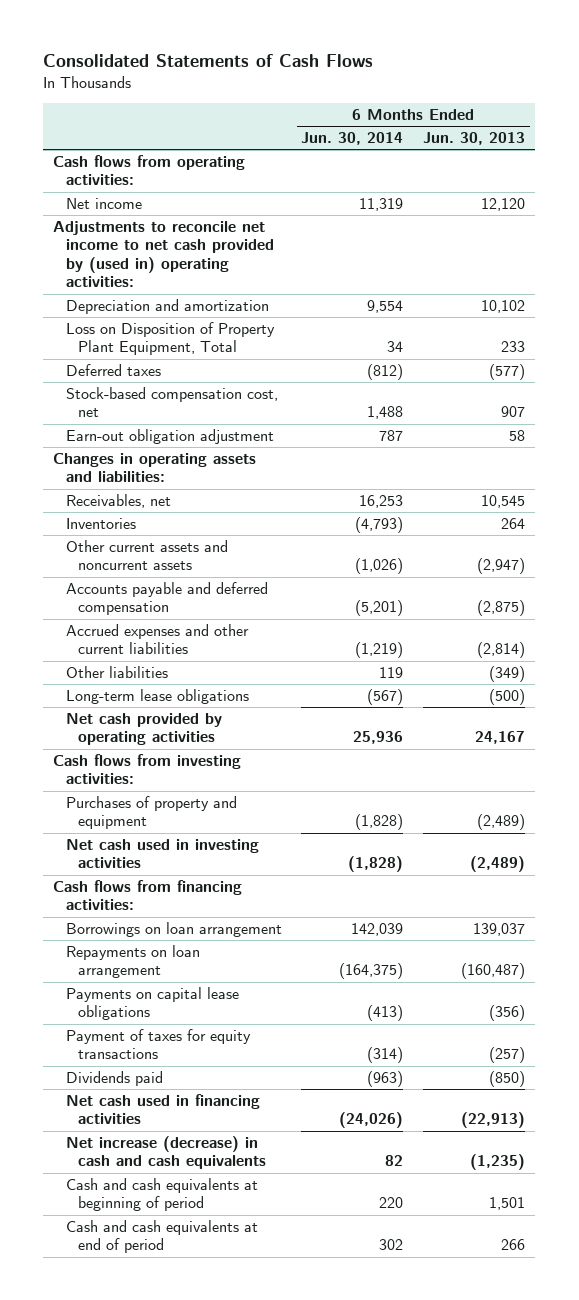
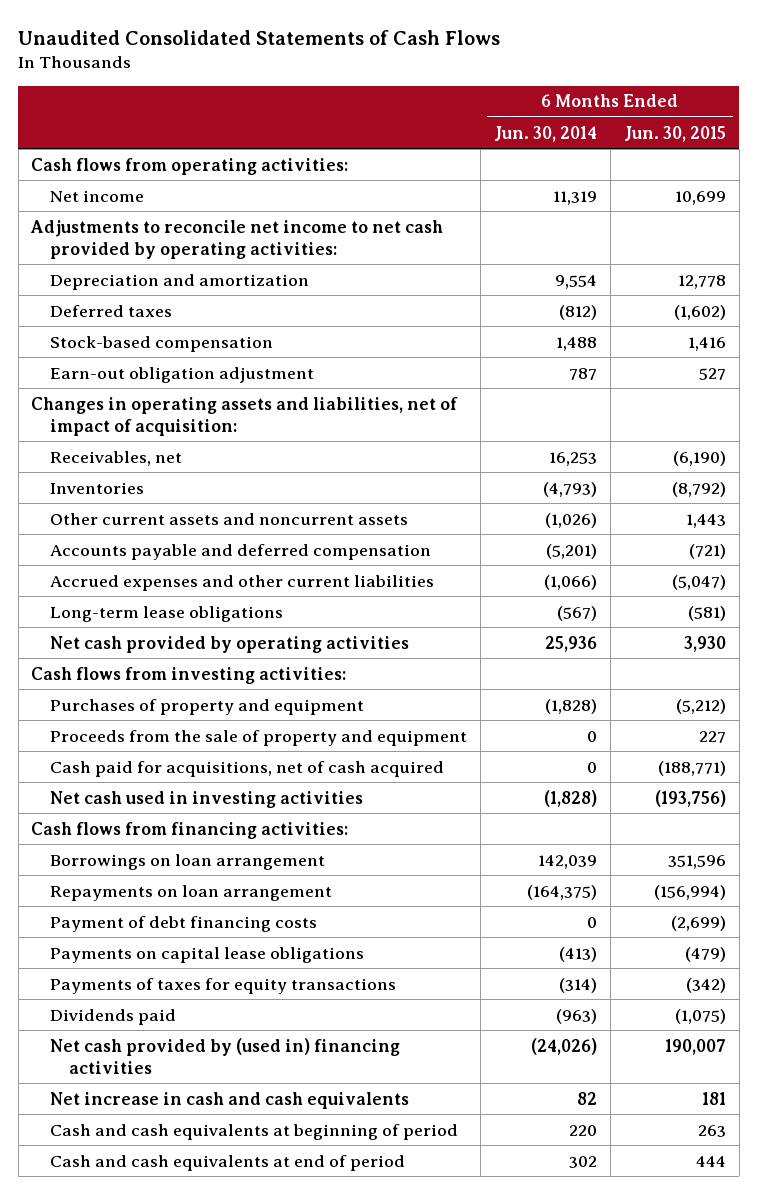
[43,54,374,68] Consolidated Statements of Cash Flows -> [18,29,501,45] Unaudited Consolidated Statements of Cash Flows
[423,131,526,145] Jun. 30, 2013 -> none
none -> [623,125,726,142] Jun. 30, 2015
[53,220,274,288] Adjustments to reconcile net income to net cash provided by (used in) operating activities: -> [30,219,444,259] Adjustments to reconcile net income to net cash provided by operating activities:
[65,321,275,356] Loss on Disposition of Property Plant Equipment, Total -> none
[65,386,278,418] Stock-based compensation cost, net -> [50,335,274,352] Stock-based compensation
[53,452,257,483] Changes in operating assets and liabilities: -> [31,396,459,436] Changes in operating assets and liabilities, net of impact of acquisition:
[65,665,168,678] Other liabilities -> none
[355,642,404,659] (1,219) -> [544,574,598,590] (1,066)
none -> [50,729,468,746] Proceeds from the sale of property and equipment
none -> [50,760,445,777] Cash paid for acquisitions, net of cash acquired
none -> [50,915,318,932] Payment of debt financing costs
[65,1028,251,1060] Payment of taxes for equity transactions -> [50,977,397,994] Payments of taxes for equity transactions
[65,1093,260,1125] Net cash used in financing activities -> [50,1037,401,1074] Net cash provided by (used in) financing activities
[65,1135,267,1170] Net increase (decrease) in cash and cash equivalents -> [50,1091,410,1109] Net increase in cash and cash equivalents

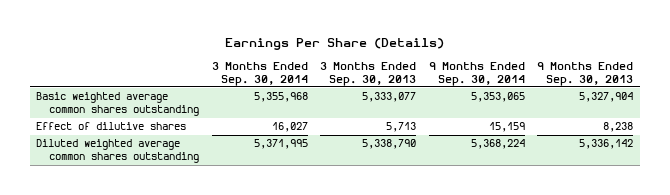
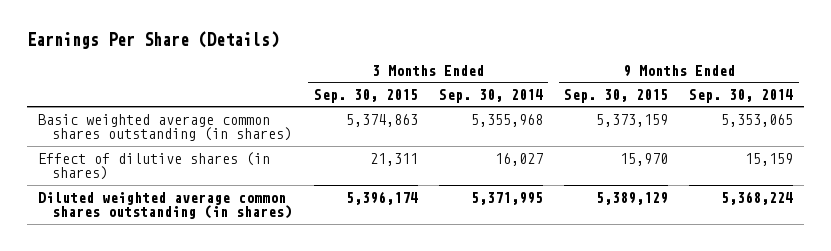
[320,61,417,86] 3 Months Ended Sep. 30, 2013 -> none
[537,61,634,86] 9 Months Ended Sep. 30, 2013 -> none
none -> [313,89,418,104] Sep. 30, 2015
none -> [564,89,669,104] Sep. 30, 2015
[36,92,200,117] Basic weighted average common shares outstanding -> [37,113,293,142] Basic weighted average common shares outstanding (in shares)
[36,122,187,131] Effect of dilutive shares -> [37,151,270,181] Effect of dilutive shares (in shares)
[36,139,200,164] Diluted weighted average common shares outstanding -> [37,191,293,220] Diluted weighted average common shares outstanding (in shares)

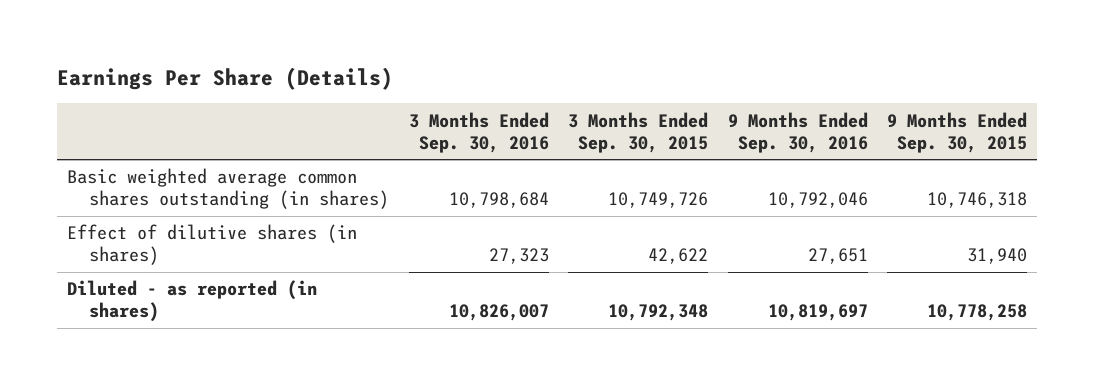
[438,89,543,104] Sep. 30, 2014 -> none
[689,89,794,104] Sep. 30, 2014 -> none
none -> [408,111,549,153] 3 Months Ended Sep. 30, 2016
none -> [727,111,868,153] 9 Months Ended Sep. 30, 2016
[345,113,418,127] 5,374,863 -> [608,192,709,209] 10,749,726
[596,113,669,127] 5,373,159 -> [927,192,1028,209] 10,746,318
[369,152,418,166] 21,311 -> [648,248,709,265] 42,622
[620,152,669,166] 15,970 -> [967,248,1028,265] 31,940
[37,191,293,220] Diluted weighted average common shares outstanding (in shares) -> [66,280,317,323] Diluted - as reported (in shares)
[345,190,418,205] 5,396,174 -> [608,304,709,322] 10,792,348
[596,191,669,205] 5,389,129 -> [927,304,1028,322] 10,778,258

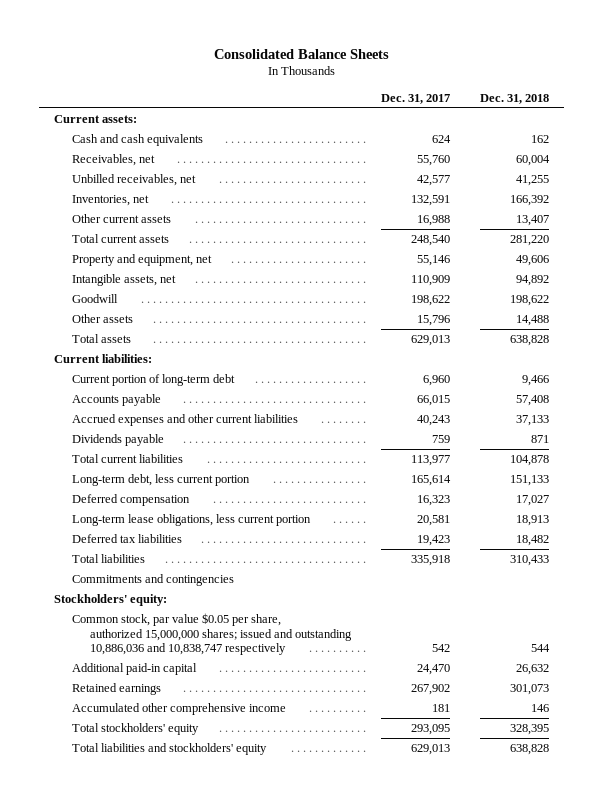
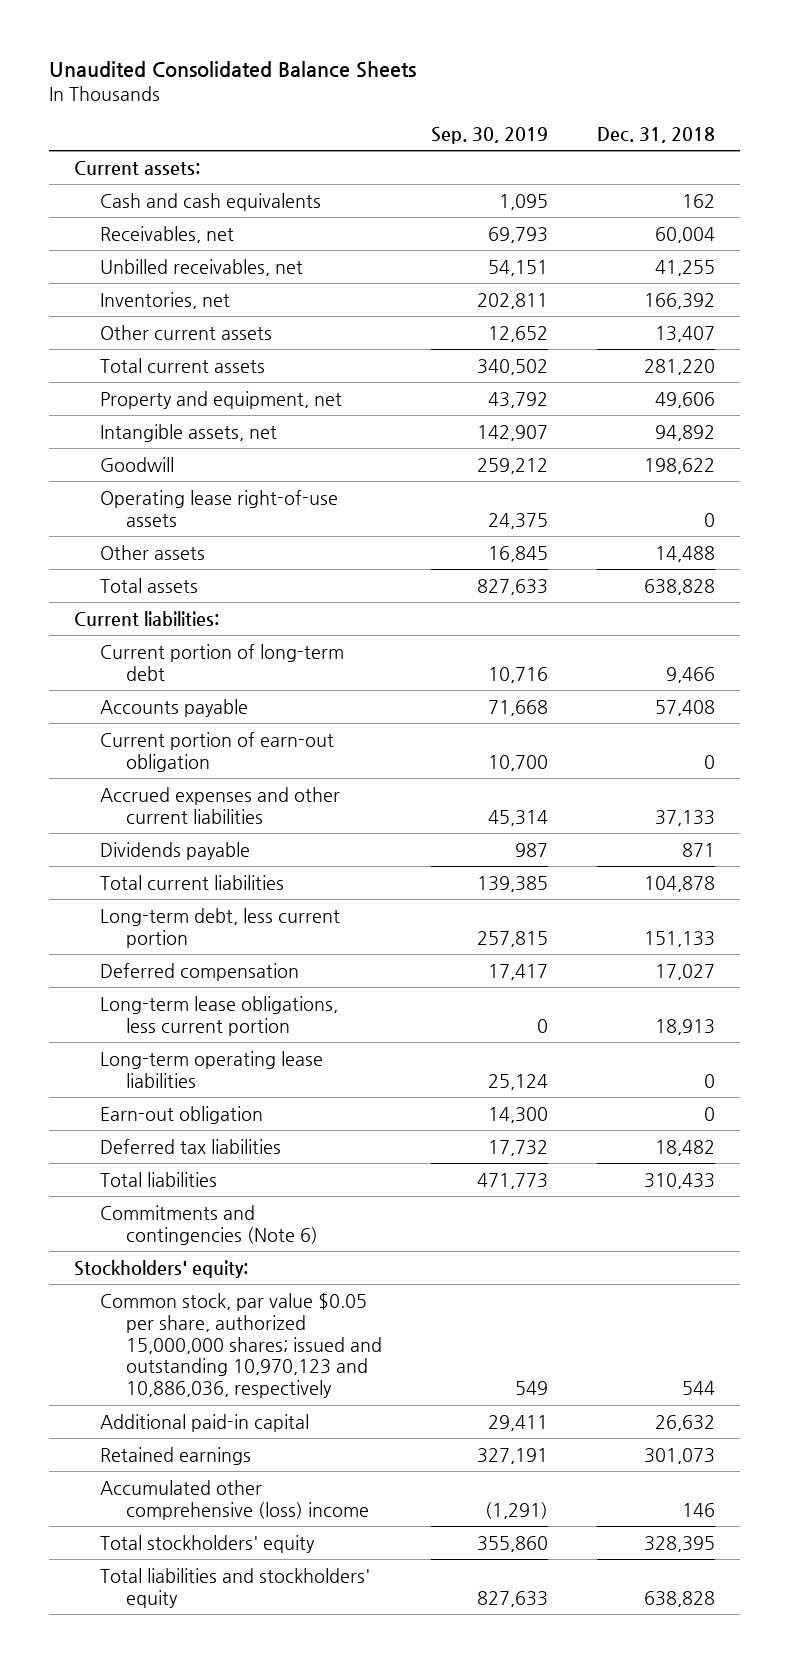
[213,48,389,59] Consolidated Balance Sheets -> [49,61,417,79] Unaudited Consolidated Balance Sheets
[380,93,450,104] Dec. 31, 2017 -> none
none -> [431,126,549,144] Sep. 30, 2019
none -> [99,489,338,527] Operating lease right-of-use assets
none -> [99,731,334,772] Current portion of earn-out obligation
none -> [99,1050,323,1088] Long-term operating lease liabilities
none -> [99,1105,263,1124] Earn-out obligation
[71,573,234,586] Commitments and contingencies -> [99,1204,318,1245] Commitments and contingencies (Note 6)
[71,612,352,656] Common stock, par value $0.05 per share, authorized 15,000,000 shares; issued and outstanding 10,886,036 and 10,838,747 respectively -> [99,1292,382,1399] Common stock, par value $0.05 per share, authorized 15,000,000 shares; issued and outstanding 10,970,123 and 10,886,036, respectively
[71,702,286,715] Accumulated other comprehensive income -> [99,1479,369,1520] Accumulated other comprehensive (loss) income

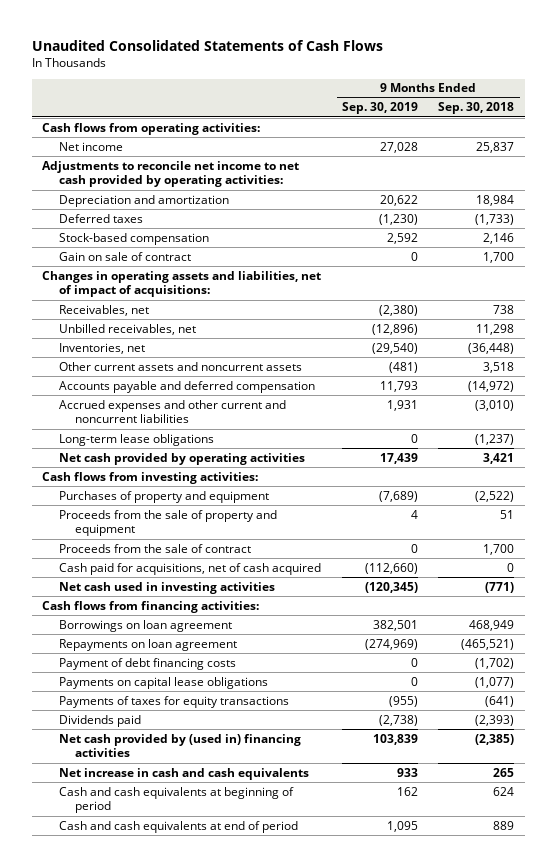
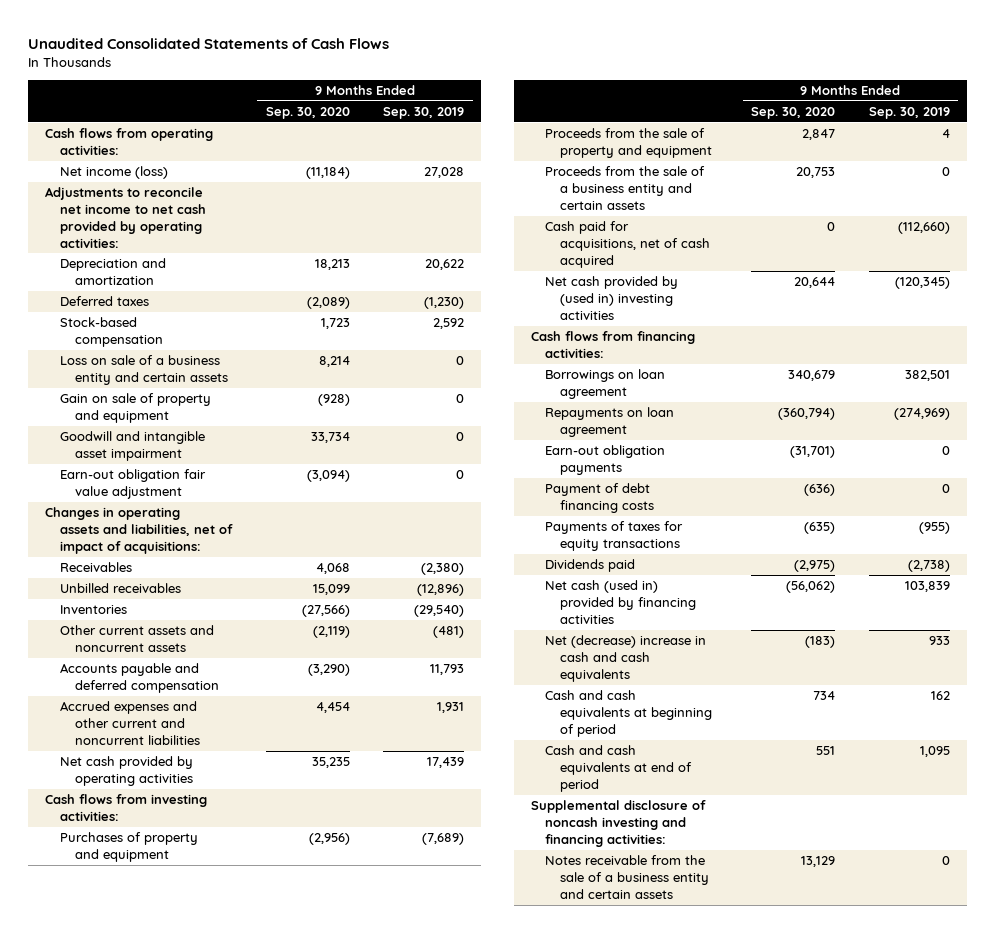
[438,102,515,115] Sep. 30, 2018 -> none
none -> [265,107,350,120] Sep. 30, 2020
[58,141,123,151] Net income -> [59,166,168,180] Net income (loss)
none -> [59,355,228,385] Loss on sale of a business entity and certain assets
[58,251,191,261] Gain on sale of contract -> [59,393,211,423] Gain on sale of property and equipment
none -> [59,431,205,461] Goodwill and intangible asset impairment
none -> [59,469,206,499] Earn-out obligation fair value adjustment
[58,304,149,316] Receivables, net -> [59,562,132,573] Receivables
[58,323,196,335] Unbilled receivables, net -> [59,583,181,594] Unbilled receivables
[58,342,145,354] Inventories, net -> [59,605,127,615] Inventories
[58,433,214,446] Long-term lease obligations -> none
[58,543,251,553] Proceeds from the sale of contract -> none
none -> [545,166,706,210] Proceeds from the sale of a business entity and certain assets
[58,581,275,594] Net cash used in investing activities -> [545,276,679,320] Net cash provided by (used in) investing activities
none -> [545,445,666,475] Earn-out obligation payments
[58,676,268,689] Payments on capital lease obligations -> none
[58,733,301,758] Net cash provided by (used in) financing activities -> [545,580,697,624] Net cash (used in) provided by financing activities
[58,767,309,780] Net increase in cash and cash equivalents -> [545,635,707,682] Net (decrease) increase in cash and cash equivalents
none -> [530,800,706,847] Supplemental disclosure of noncash investing and financing activities:
none -> [545,855,710,899] Notes receivable from the sale of a business entity and certain assets

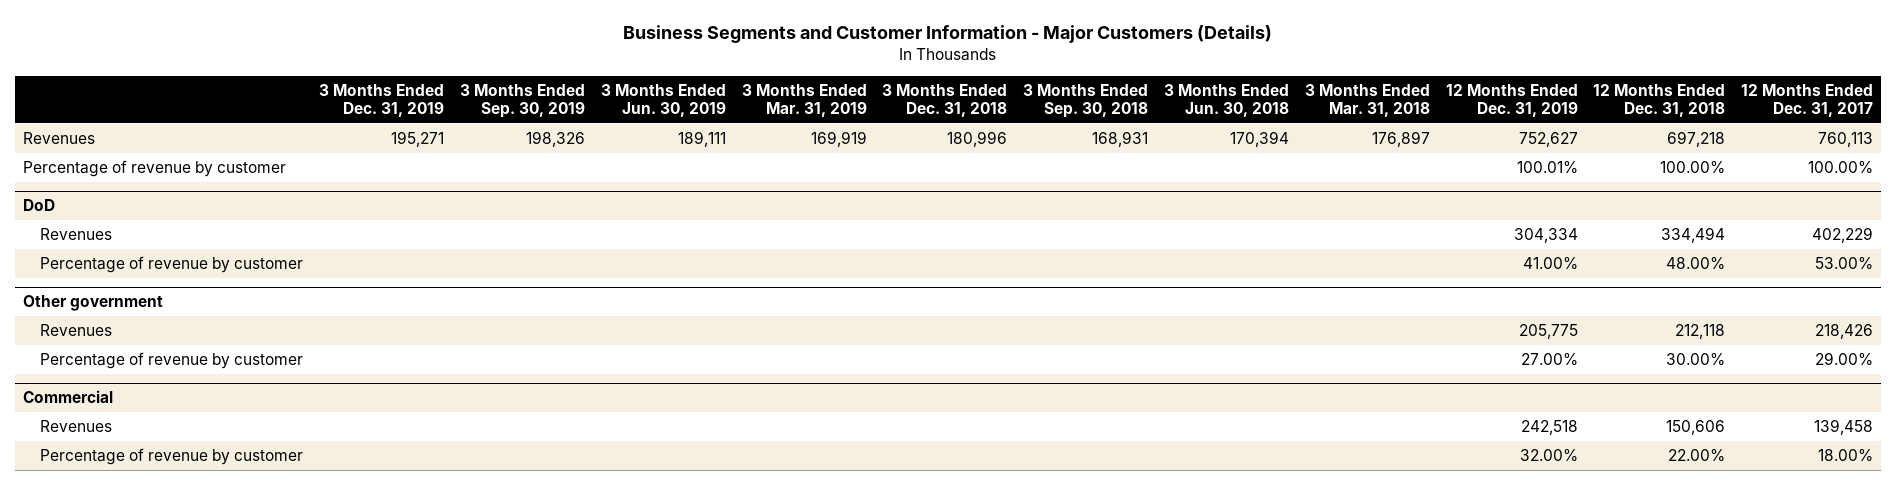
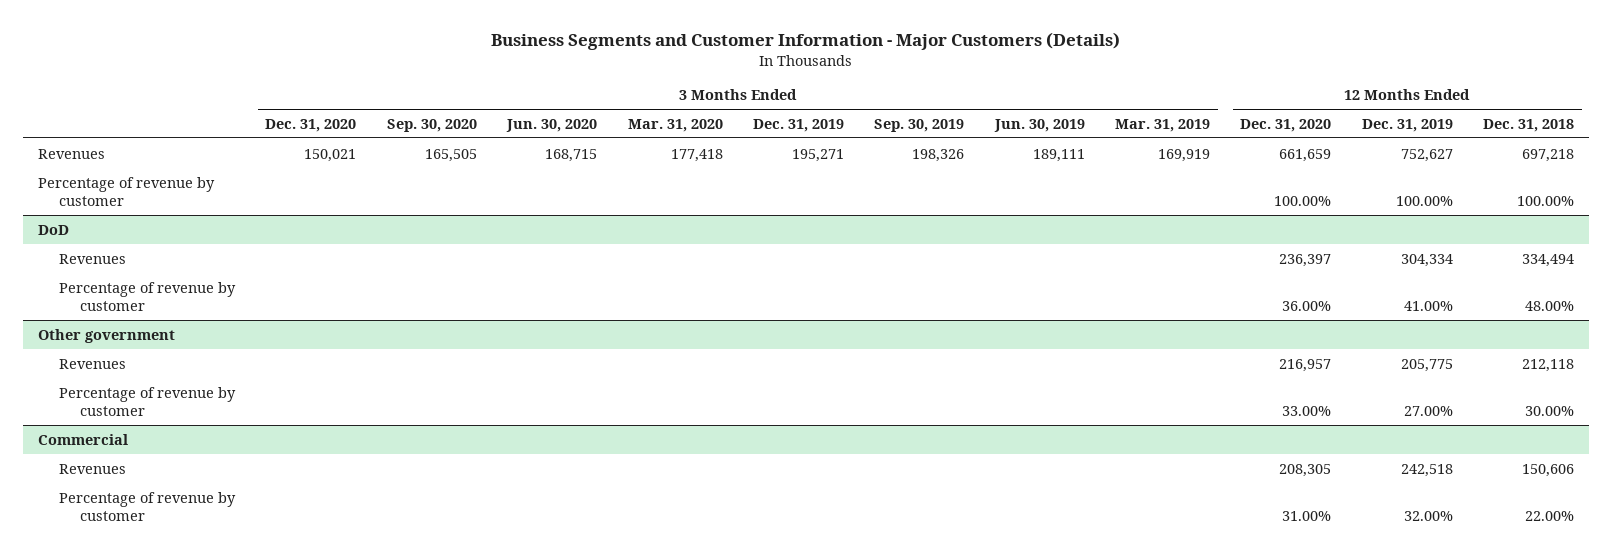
[882,83,1008,117] 3 Months Ended Dec. 31, 2018 -> none
[1023,83,1149,118] 3 Months Ended Sep. 30, 2018 -> none
[1163,83,1289,117] 3 Months Ended Jun. 30, 2018 -> none
[1304,83,1430,117] 3 Months Ended Mar. 31, 2018 -> none
[1741,83,1874,117] 12 Months Ended Dec. 31, 2017 -> none
none -> [265,118,357,132] Dec. 31, 2020
none -> [386,118,477,132] Sep. 30, 2020
none -> [506,118,598,132] Jun. 30, 2020
none -> [627,118,723,132] Mar. 31, 2020
none -> [1240,118,1332,132] Dec. 31, 2020
[1516,161,1578,174] 100.01% -> [1395,196,1453,207] 100.00%

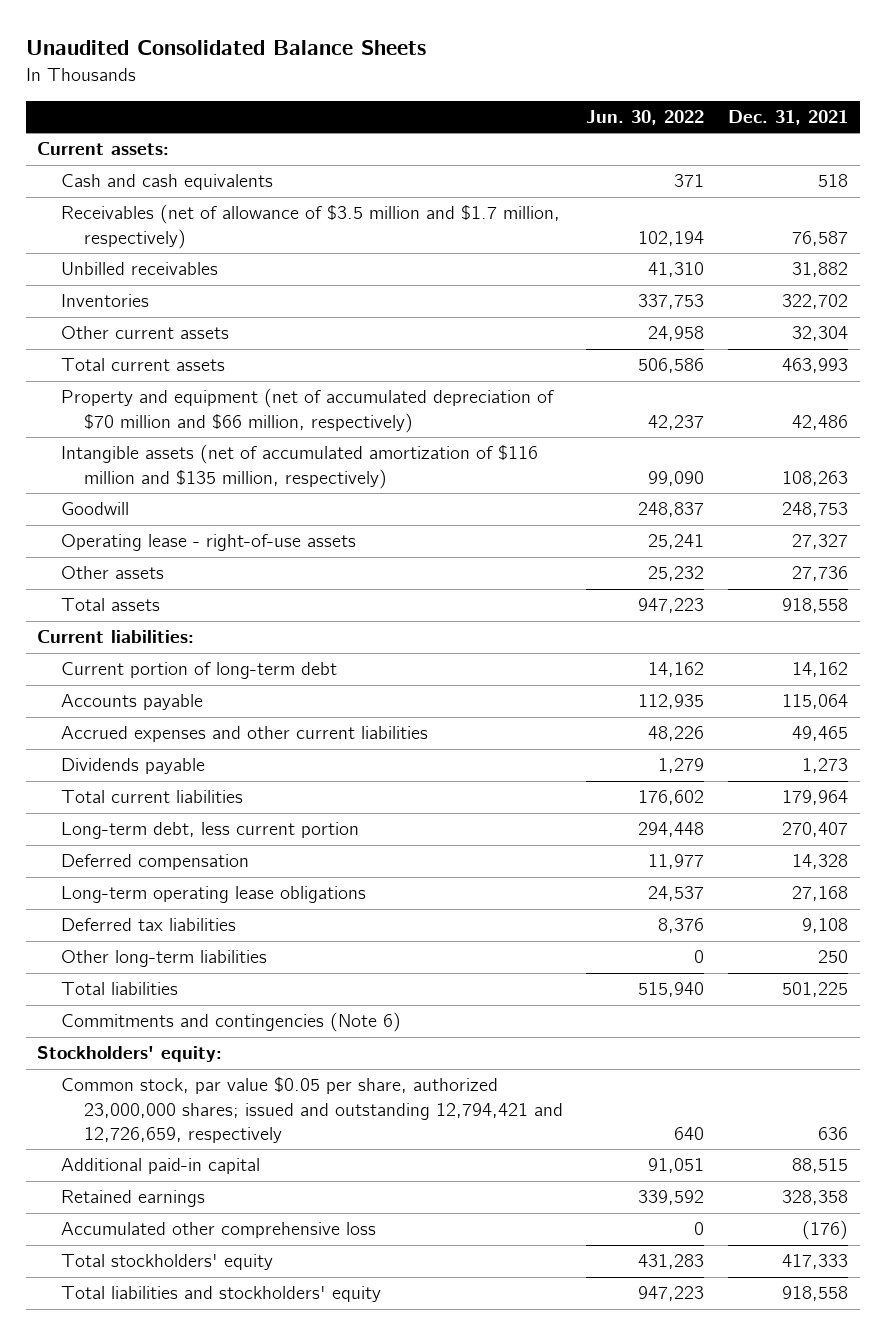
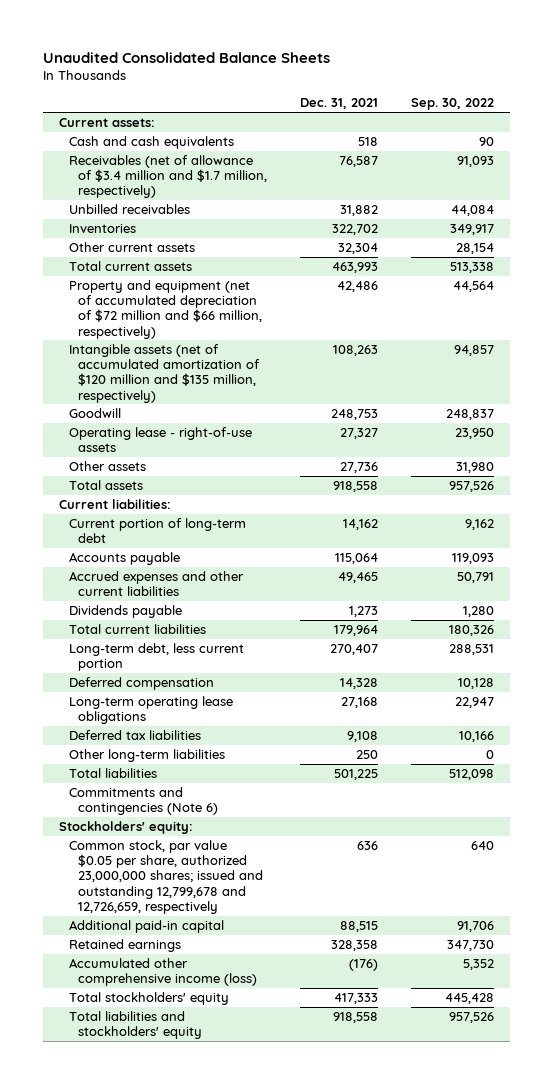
[586,110,705,126] Jun. 30, 2022 -> none
none -> [410,98,494,111] Sep. 30, 2022
[60,204,560,249] Receivables (net of allowance of $3.5 million and $1.7 million, respectively) -> [68,154,268,199] Receivables (net of allowance of $3.4 million and $1.7 million, respectively)
[60,388,554,433] Property and equipment (net of accumulated depreciation of $70 million and $66 million, respectively) -> [68,279,263,339] Property and equipment (net of accumulated depreciation of $72 million and $66 million, respectively)
[60,444,538,489] Intangible assets (net of accumulated amortization of $116 million and $135 million, respectively) -> [68,343,261,403] Intangible assets (net of accumulated amortization of $120 million and $135 million, respectively)
[60,1077,563,1143] Common stock, par value $0.05 per share, authorized 23,000,000 shares; issued and outstanding 12,794,421 and 12,726,659, respectively -> [68,839,264,914] Common stock, par value $0.05 per share, authorized 23,000,000 shares; issued and outstanding 12,799,678 and 12,726,659, respectively
[60,1222,376,1239] Accumulated other comprehensive loss -> [68,957,258,987] Accumulated other comprehensive income (loss)

